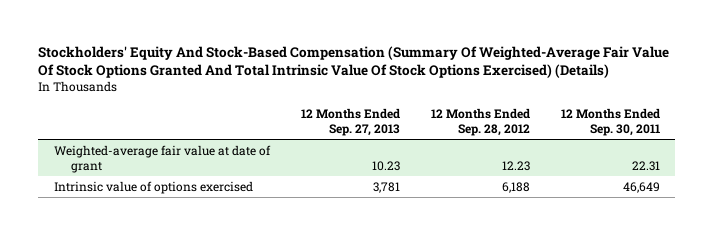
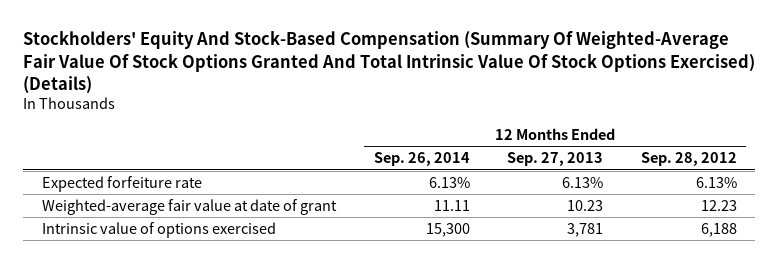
[560,108,660,137] 12 Months Ended Sep. 30, 2011 -> none
none -> [373,152,470,167] Sep. 26, 2014
none -> [41,175,202,192] Expected forfeiture rate

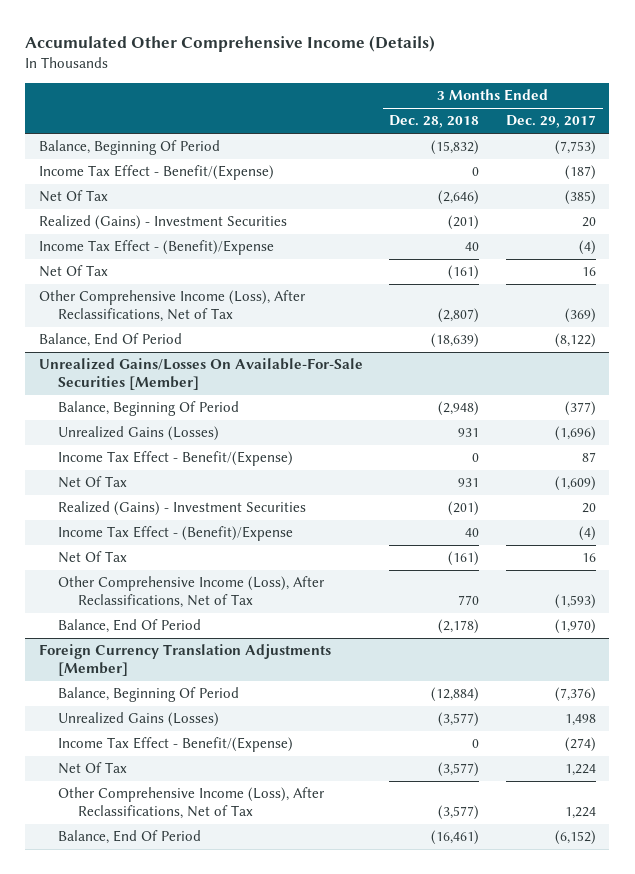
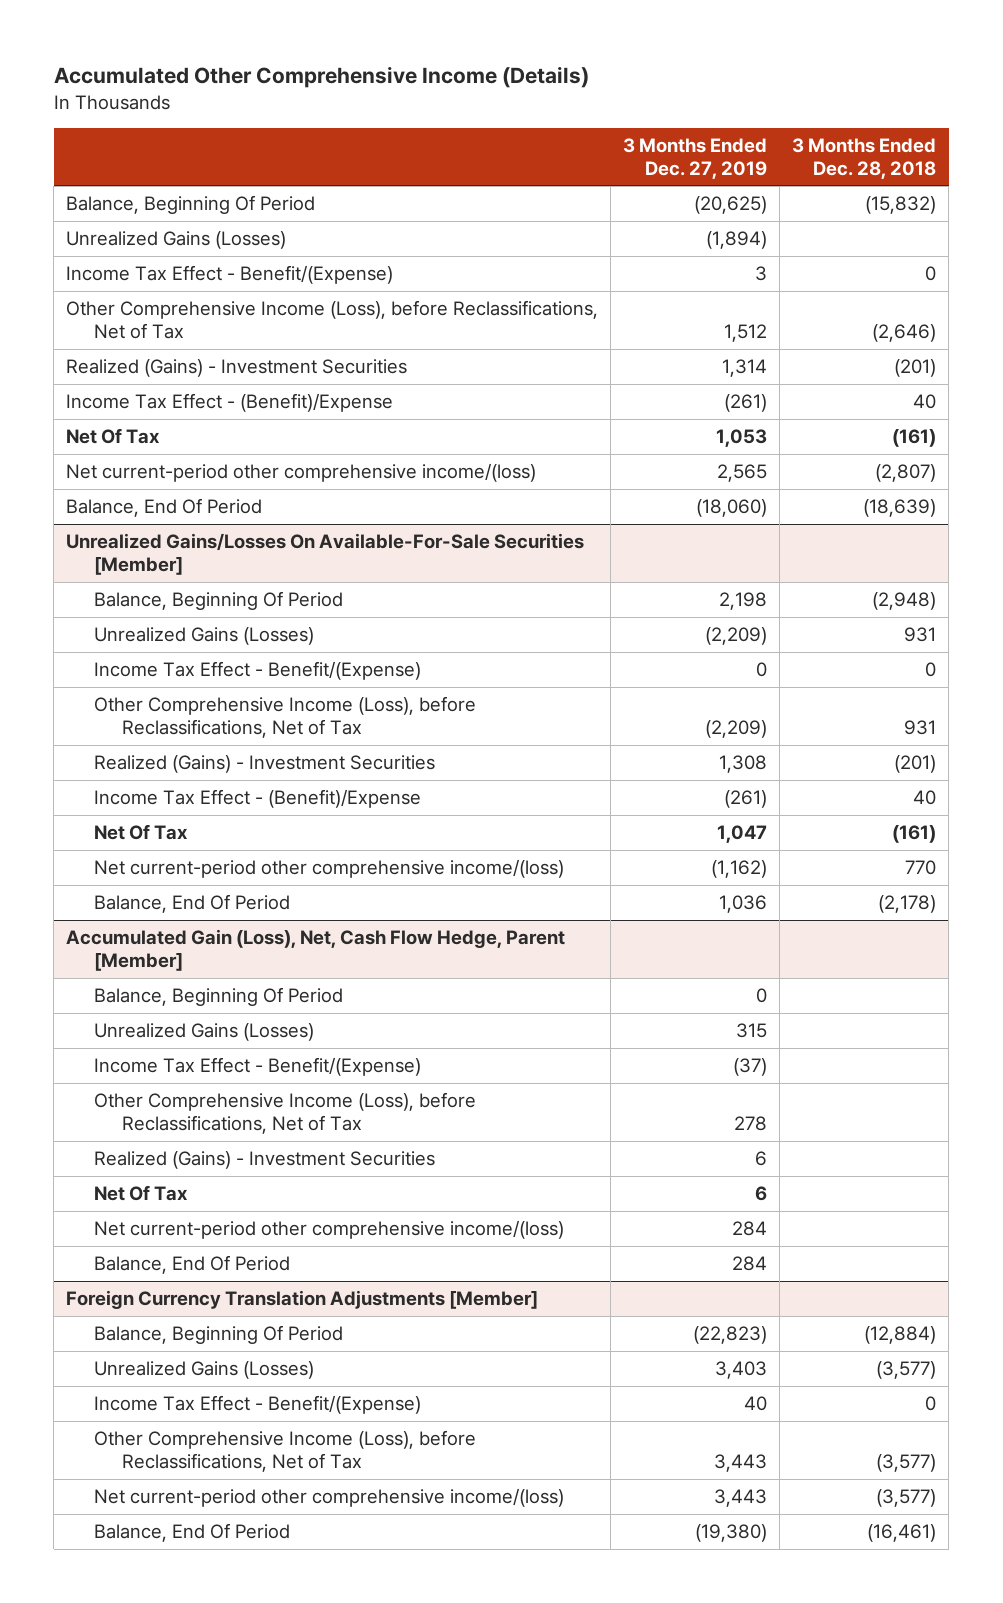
[505,115,596,129] Dec. 29, 2017 -> none
none -> [623,137,768,179] 3 Months Ended Dec. 27, 2019
none -> [66,231,287,250] Unrealized Gains (Losses)
[38,190,108,203] Net Of Tax -> [66,300,599,340] Other Comprehensive Income (Loss), before Reclassifications, Net of Tax
[38,290,306,323] Other Comprehensive Income (Loss), After Reclassifications, Net of Tax -> [66,463,537,483] Net current-period other comprehensive income/(loss)
[58,476,128,489] Net Of Tax -> [94,696,477,739] Other Comprehensive Income (Loss), before Reclassifications, Net of Tax
[58,576,326,609] Other Comprehensive Income (Loss), After Reclassifications, Net of Tax -> [94,859,565,879] Net current-period other comprehensive income/(loss)
none -> [66,929,566,972] Accumulated Gain (Loss), Net, Cash Flow Hedge, Parent [Member]
none -> [94,987,344,1007] Balance, Beginning Of Period
none -> [94,1023,315,1042] Unrealized Gains (Losses)
none -> [94,1057,422,1077] Income Tax Effect - Benefit/(Expense)
none -> [94,1092,477,1135] Other Comprehensive Income (Loss), before Reclassifications, Net of Tax
none -> [94,1151,436,1170] Realized (Gains) - Investment Securities
none -> [94,1185,189,1202] Net Of Tax
none -> [94,1220,565,1240] Net current-period other comprehensive income/(loss)
none -> [94,1255,291,1275] Balance, End Of Period
[58,762,128,775] Net Of Tax -> [94,1430,477,1473] Other Comprehensive Income (Loss), before Reclassifications, Net of Tax
[58,787,326,820] Other Comprehensive Income (Loss), After Reclassifications, Net of Tax -> [94,1488,565,1508] Net current-period other comprehensive income/(loss)

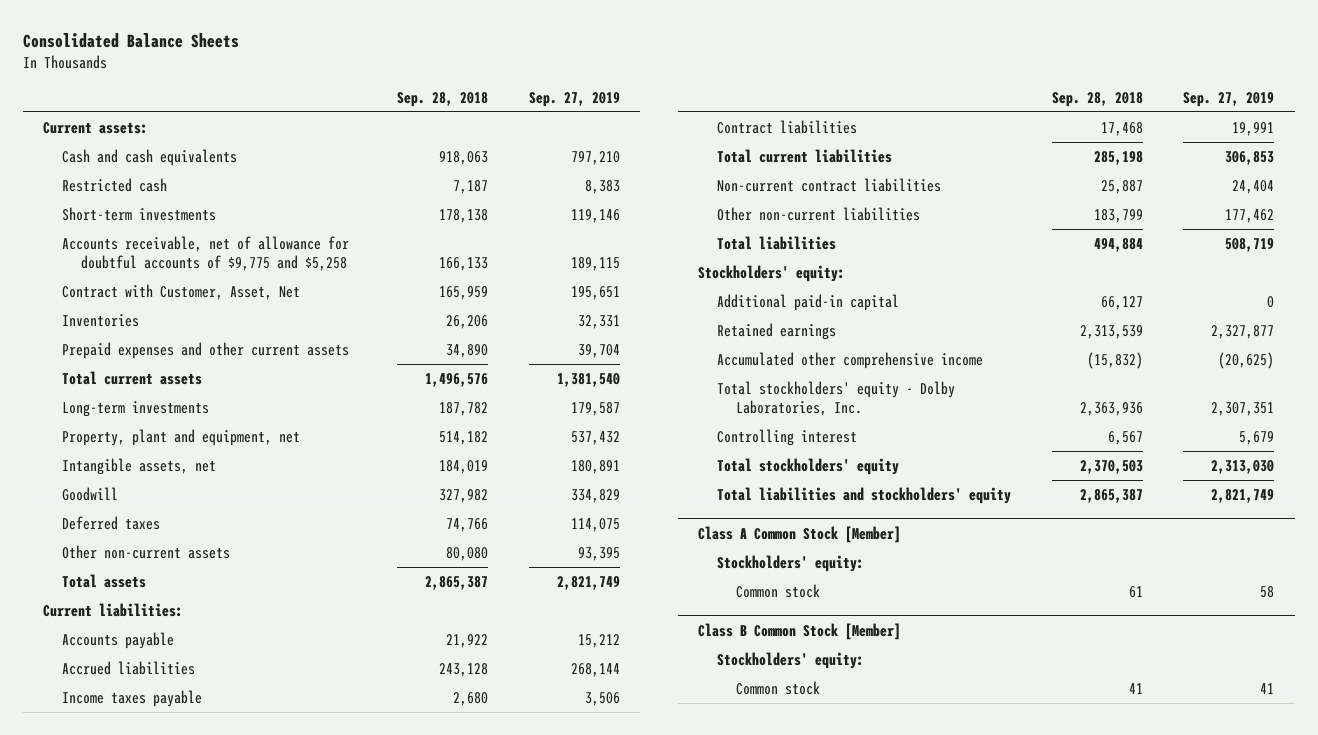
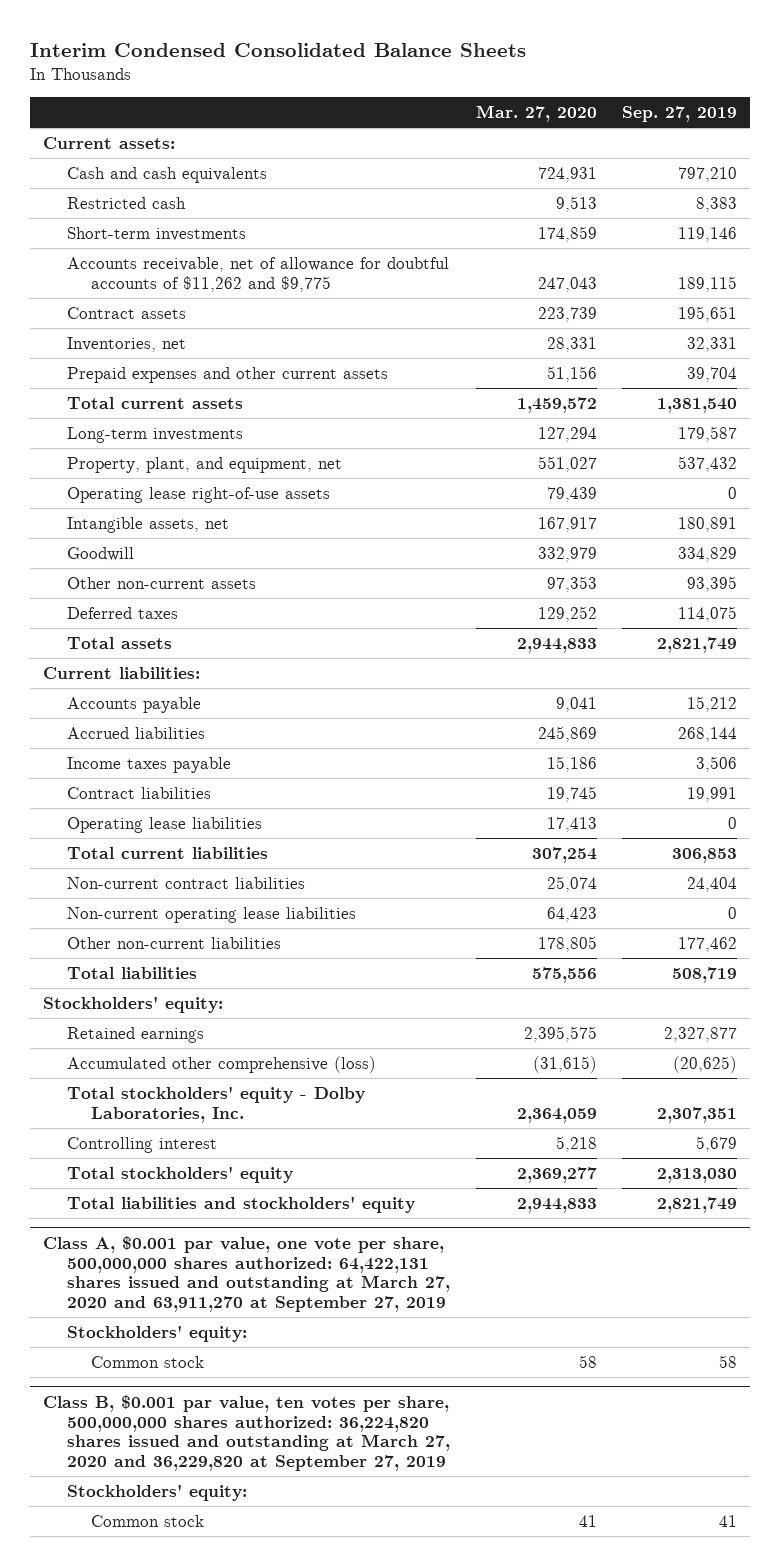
[23,32,240,48] Consolidated Balance Sheets -> [30,42,527,57] Interim Condensed Consolidated Balance Sheets
[396,91,488,107] Sep. 28, 2018 -> none
none -> [475,105,597,123] Mar. 27, 2020
[62,235,350,272] Accounts receivable, net of allowance for doubtful accounts of $9,775 and $5,258 -> [66,257,449,292] Accounts receivable, net of allowance for doubtful accounts of $11,262 and $9,775
[62,283,301,300] Contract with Customer, Asset, Net -> [66,307,186,320] Contract assets
[62,313,140,327] Inventories -> [66,337,186,353] Inventories, net
[62,428,301,446] Property, plant and equipment, net -> [66,457,342,474] Property, plant, and equipment, net
none -> [66,487,330,504] Operating lease right-of-use assets
[62,515,161,530] Deferred taxes -> [66,607,178,620] Deferred taxes
none -> [66,817,262,834] Operating lease liabilities
none -> [66,907,356,924] Non-current operating lease liabilities
[717,293,900,311] Additional paid-in capital -> none
[717,351,984,369] Accumulated other comprehensive income -> [66,1056,376,1074] Accumulated other comprehensive (loss)
[698,525,902,543] Class A Common Stock [Member] -> [43,1235,450,1312] Class A, $0.001 par value, one vote per share, 500,000,000 shares authorized: 64,422,131 shares issued and outstanding at March 27, 2020 and 63,911,270 at September 27, 2019
[698,622,902,640] Class B Common Stock [Member] -> [43,1394,450,1471] Class B, $0.001 par value, ten votes per share, 500,000,000 shares authorized: 36,224,820 shares issued and outstanding at March 27, 2020 and 36,229,820 at September 27, 2019

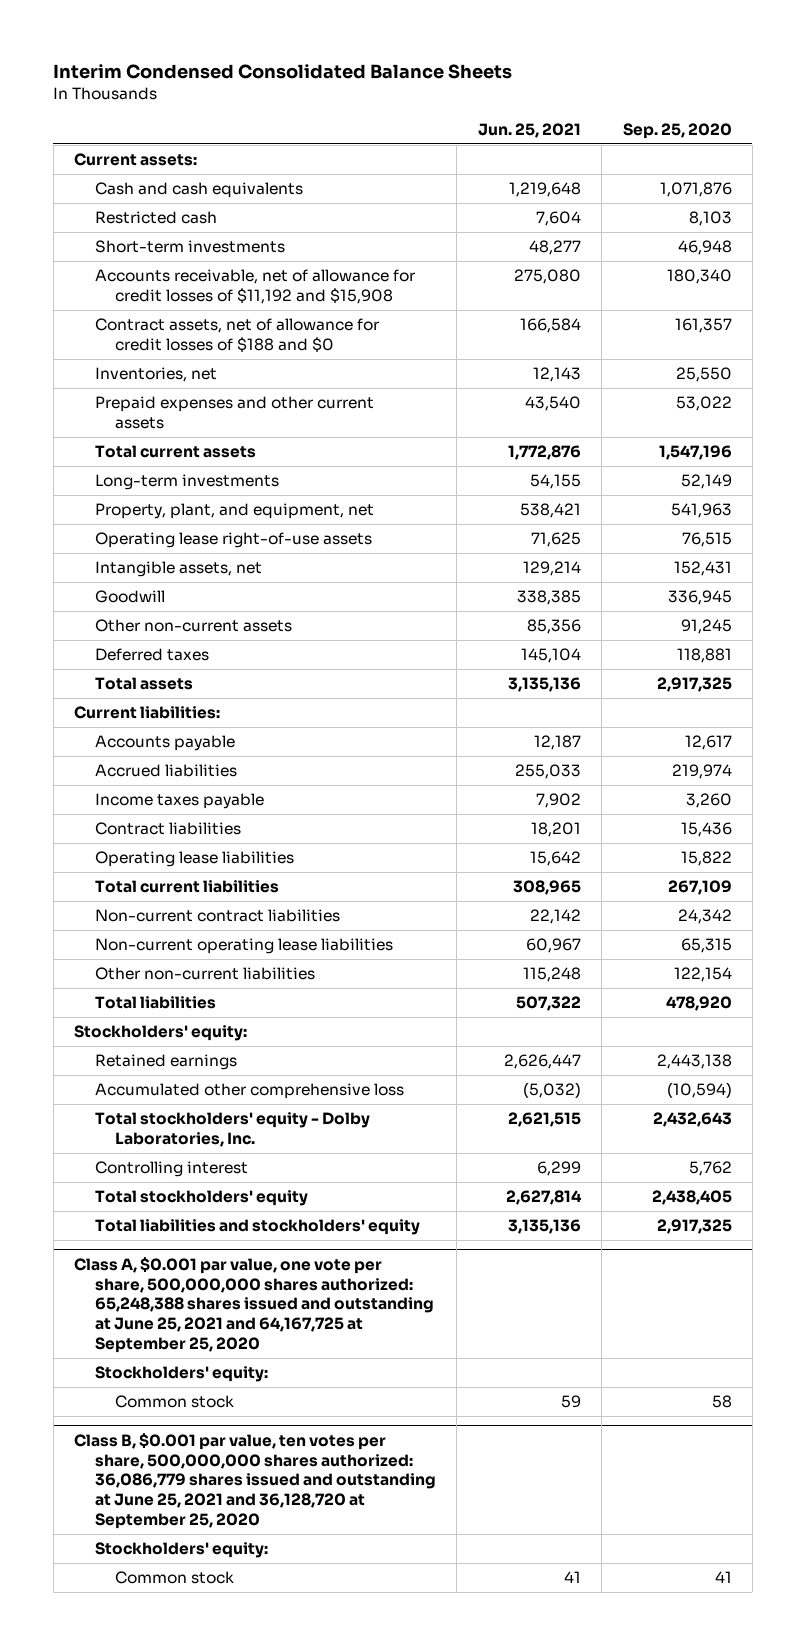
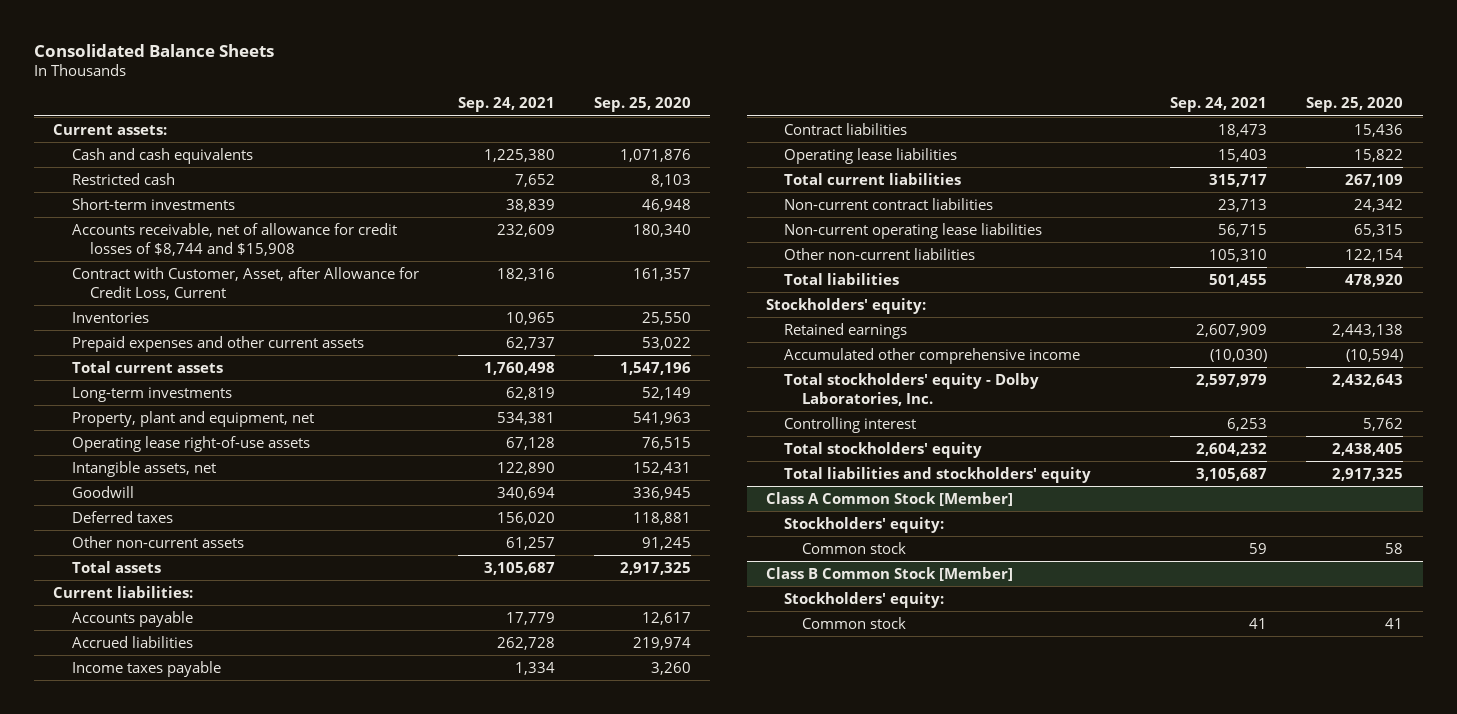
[53,63,513,79] Interim Condensed Consolidated Balance Sheets -> [33,43,274,57] Consolidated Balance Sheets
[477,122,581,138] Jun. 25, 2021 -> none
none -> [457,97,555,113] Sep. 24, 2021
[94,269,415,304] Accounts receivable, net of allowance for credit losses of $11,192 and $15,908 -> [71,222,397,256] Accounts receivable, net of allowance for credit losses of $8,744 and $15,908
[94,318,379,352] Contract assets, net of allowance for credit losses of $188 and $0 -> [71,266,419,300] Contract with Customer, Asset, after Allowance for Credit Loss, Current
[94,367,217,383] Inventories, net -> [71,311,149,323] Inventories
[94,503,374,520] Property, plant, and equipment, net -> [71,410,314,427] Property, plant and equipment, net
[94,619,292,633] Other non-current assets -> [71,535,244,548] Other non-current assets
[94,1083,404,1100] Accumulated other comprehensive loss -> [784,347,1081,364] Accumulated other comprehensive income
[74,1257,434,1353] Class A, $0.001 par value, one vote per share, 500,000,000 shares authorized: 65,248,388 shares issued and outstanding at June 25, 2021 and 64,167,725 at September 25, 2020 -> [766,491,1014,506] Class A Common Stock [Member]
[74,1433,436,1529] Class B, $0.001 par value, ten votes per share, 500,000,000 shares authorized: 36,086,779 shares issued and outstanding at June 25, 2021 and 36,128,720 at September 25, 2020 -> [766,566,1014,581] Class B Common Stock [Member]

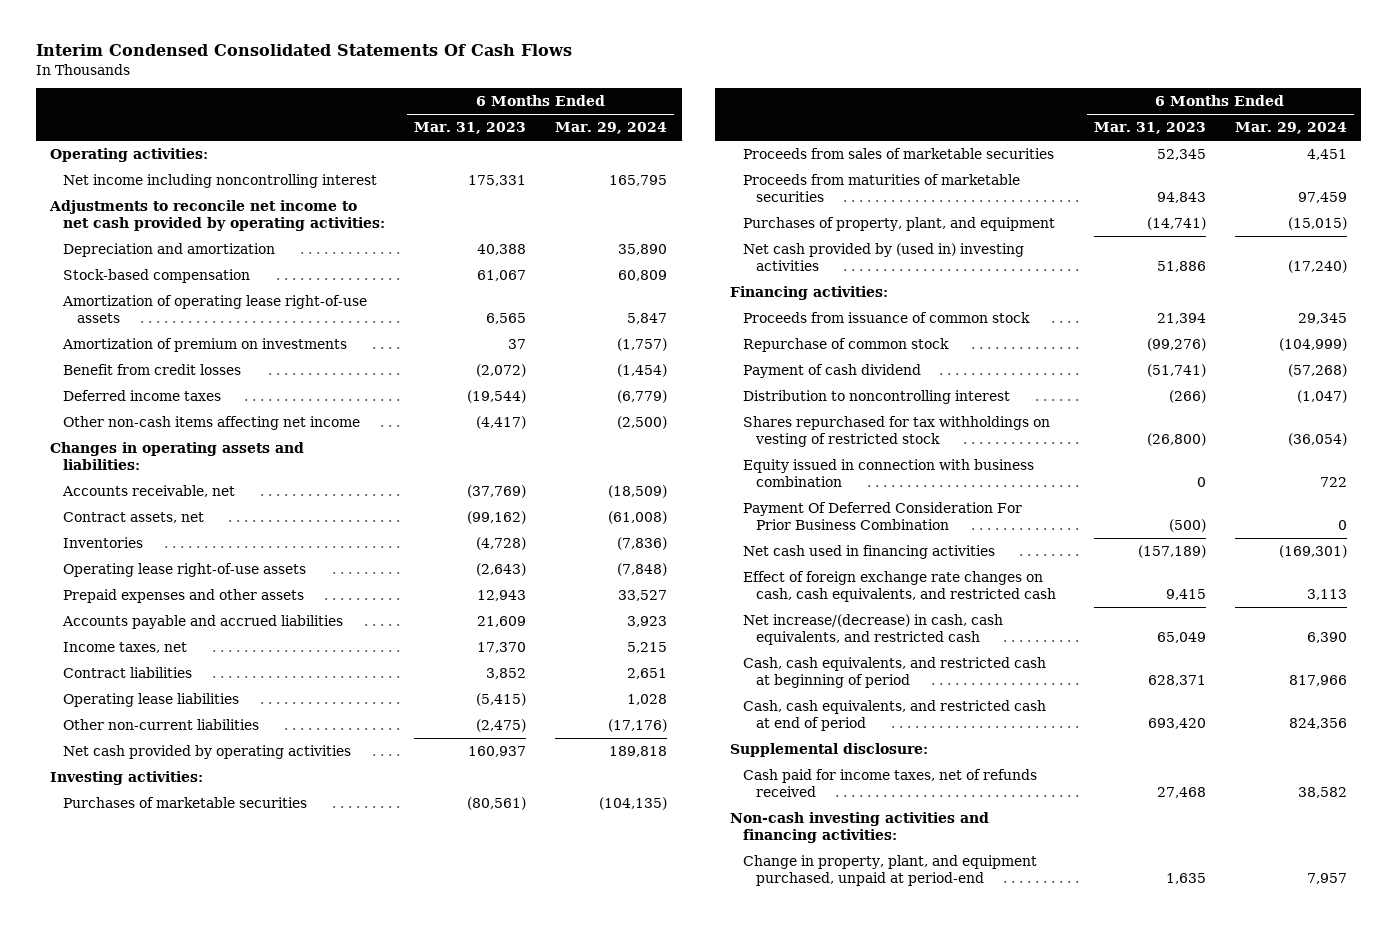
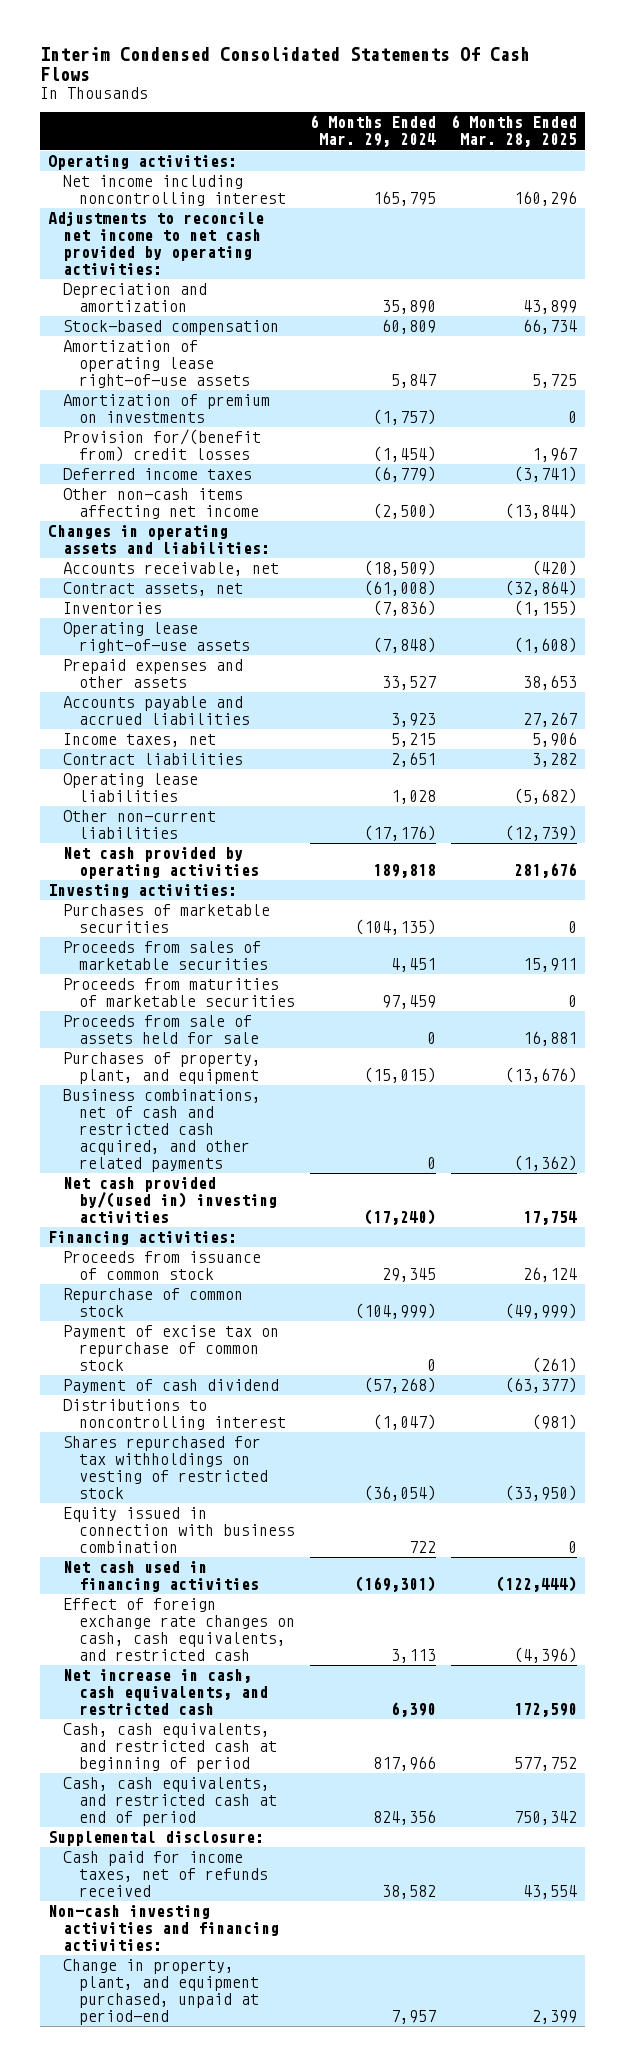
[414,122,527,135] Mar. 31, 2023 -> none
none -> [451,115,578,148] 6 Months Ended Mar. 28, 2025
[63,364,242,376] Benefit from credit losses -> [63,429,262,463] Provision for/(benefit from) credit losses
none -> [63,1015,259,1045] Proceeds from sale of assets held for sale
none -> [63,1089,262,1173] Business combinations, net of cash and restricted cash acquired, and other related payments
[742,243,1024,272] Net cash provided by (used in) investing activities -> [63,1177,277,1224] Net cash provided by/(used in) investing activities
none -> [63,1325,280,1372] Payment of excise tax on repurchase of common stock
[742,390,1010,405] Distribution to noncontrolling interest -> [63,1399,286,1431] Distributions to noncontrolling interest
[742,502,1022,531] Payment Of Deferred Consideration For Prior Business Combination -> none
[742,614,1003,646] Net increase/(decrease) in cash, cash equivalents, and restricted cash -> [63,1669,268,1716] Net increase in cash, cash equivalents, and restricted cash

